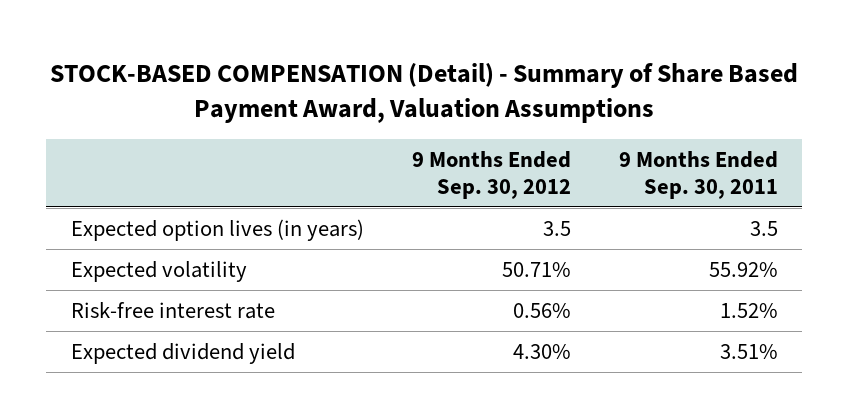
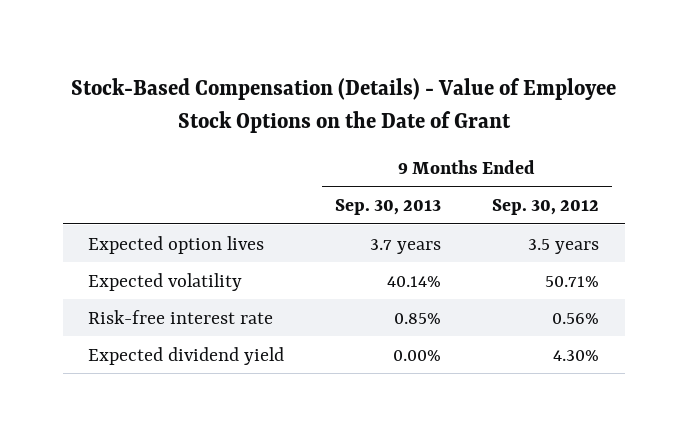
[50,62,799,123] STOCK-BASED COMPENSATION (Detail) - Summary of Share Based Payment Award, Valuation Assumptions -> [70,78,616,133] Stock-Based Compensation (Details) - Value of Employee Stock Options on the Date of Grant
[619,151,779,199] 9 Months Ended Sep. 30, 2011 -> none
none -> [335,199,442,216] Sep. 30, 2013
[70,218,364,241] Expected option lives (in yеars) -> [88,235,265,254] Expected option lives
[542,220,571,236] 3.5 -> [528,238,600,254] 3.5 years

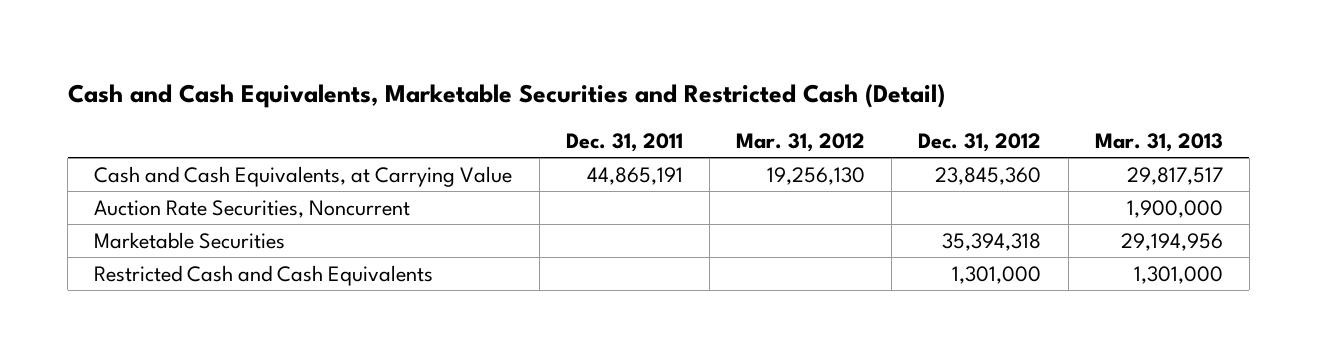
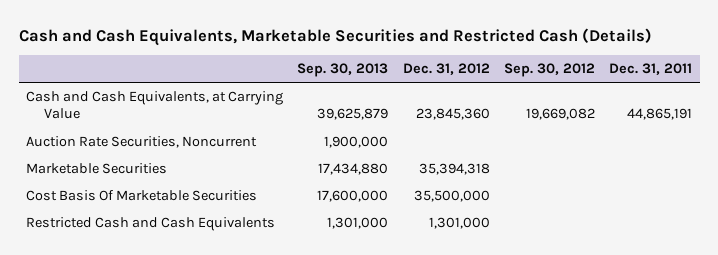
[67,83,945,108] Cash and Cash Equivalents, Marketable Securities and Restricted Cash (Detail) -> [18,27,652,46] Cash and Cash Equivalents, Marketable Securities and Restricted Cash (Details)
[736,132,866,152] Mar. 31, 2012 -> none
[1094,132,1223,152] Mar. 31, 2013 -> none
none -> [297,63,389,78] Sep. 30, 2013
none -> [504,63,596,78] Sep. 30, 2012
none -> [25,190,257,202] Cost Basis Of Marketable Securities

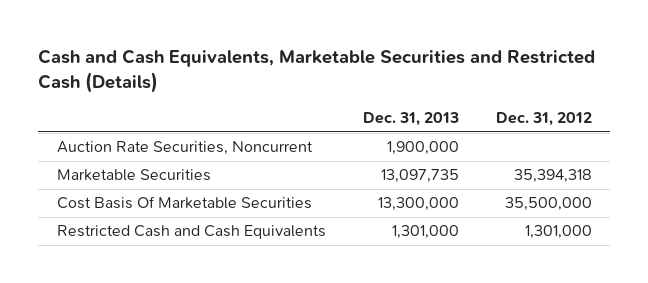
[297,63,389,78] Sep. 30, 2013 -> none
[504,63,596,78] Sep. 30, 2012 -> none
[609,63,693,76] Dec. 31, 2011 -> none
none -> [362,112,459,127] Dec. 31, 2013
[25,91,283,120] Cash and Cash Equivalents, at Carrying Value -> none

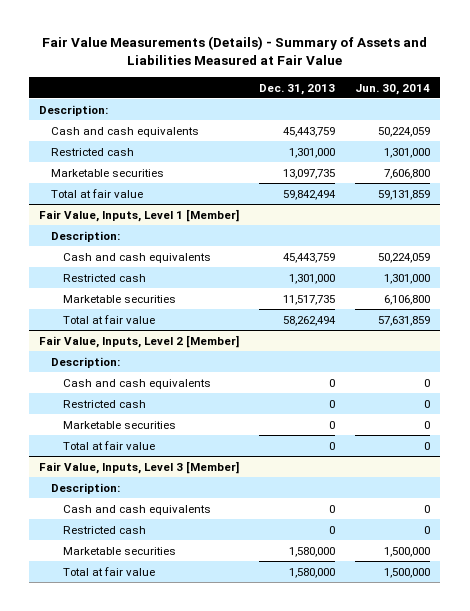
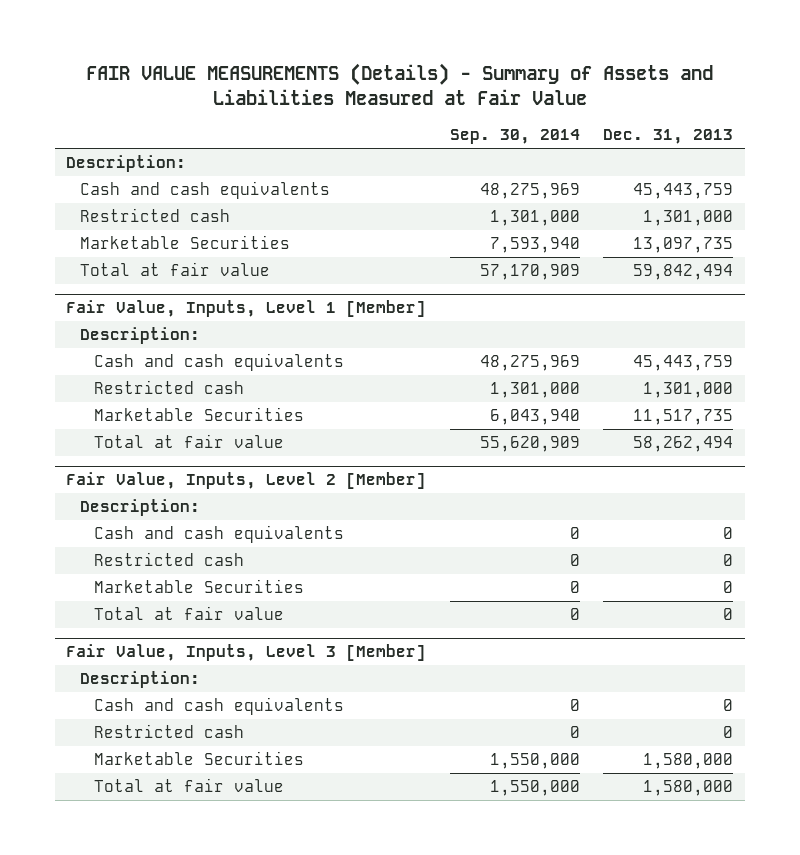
[41,36,427,66] Fair Value Measurements (Details) - Summary of Assets and Liabilities Measured at Fair Value -> [85,62,713,106] FAIR VALUE MEASUREMENTS (Details) - Summary of Assets and Liabilities Measured at Fair Value
[355,83,431,95] Jun. 30, 2014 -> none
none -> [449,129,580,145] Sep. 30, 2014
[51,168,165,177] Marketable securities -> [80,235,291,250] Marketable Securities
[63,294,177,303] Marketable securities -> [94,407,305,422] Marketable Securities
[63,420,177,429] Marketable securities -> [94,579,305,594] Marketable Securities
[63,546,177,555] Marketable securities -> [94,751,305,766] Marketable Securities

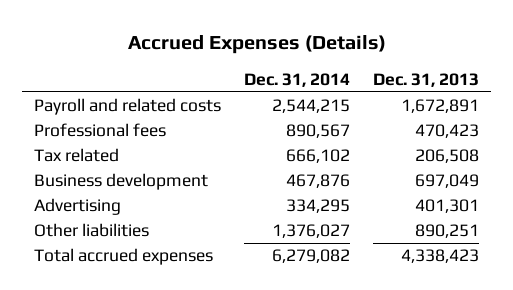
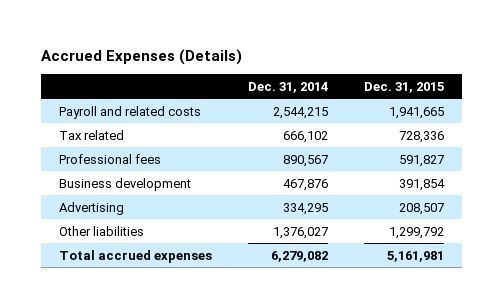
[373,72,480,87] Dec. 31, 2013 -> none
none -> [363,81,444,93] Dec. 31, 2015
[33,123,166,138] Professional fees -> [58,153,161,164] Professional fees

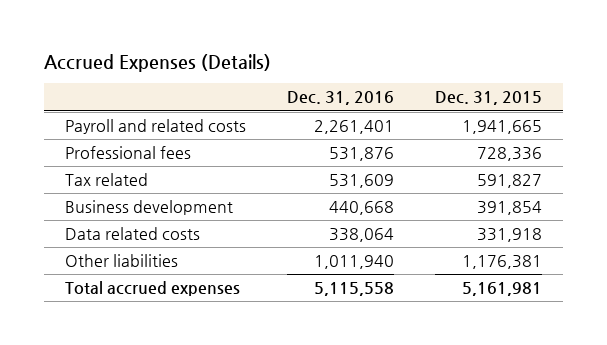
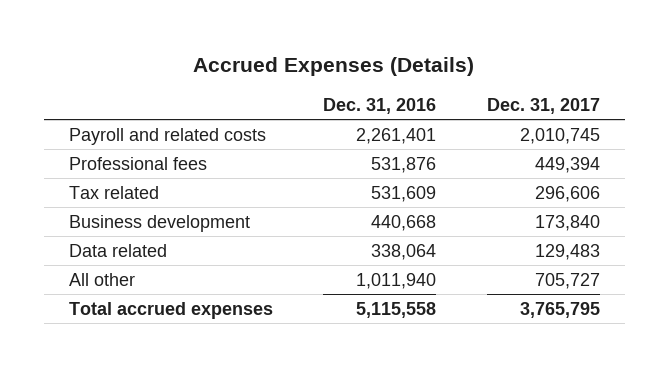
[435,91,543,106] Dec. 31, 2015 -> none
none -> [486,98,600,115] Dec. 31, 2017
[64,227,200,241] Data related costs -> [69,243,168,257] Data related
[64,254,178,268] Other liabilities -> [69,272,136,286] All other

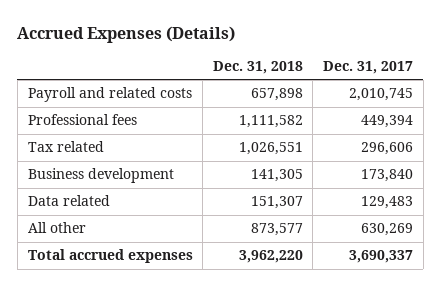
[323,98,437,115] Dec. 31, 2016 -> none
none -> [212,60,303,74] Dec. 31, 2018
[534,272,600,289] 705,727 -> [361,223,414,237] 630,269
[519,301,600,318] 3,765,795 -> [349,250,414,264] 3,690,337

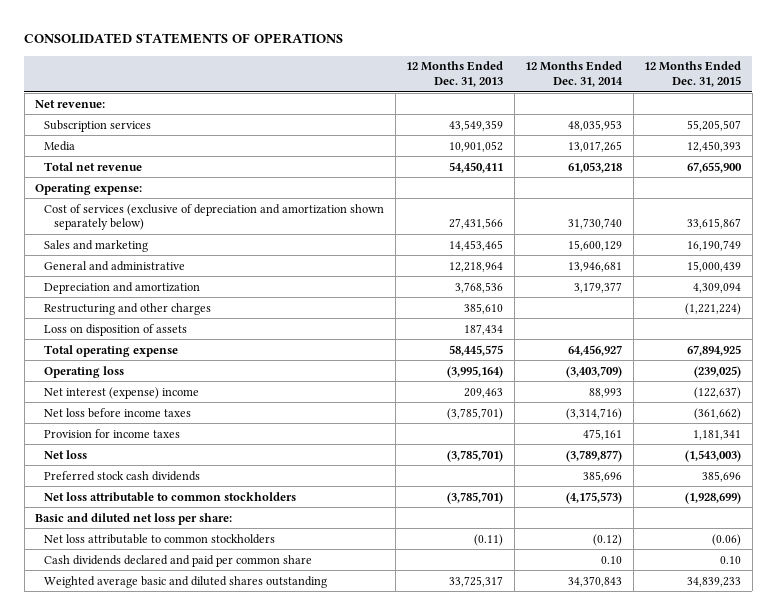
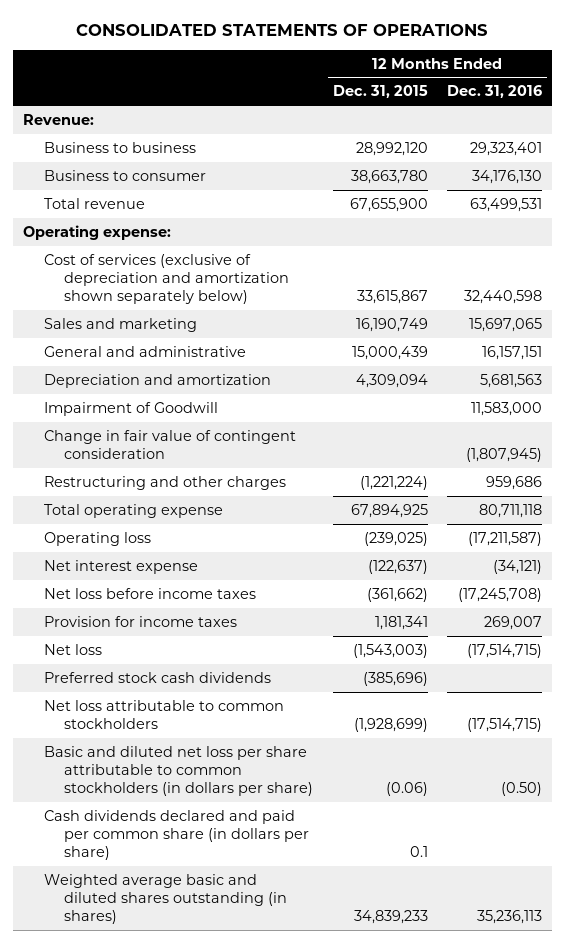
[406,61,504,87] 12 Months Ended Dec. 31, 2013 -> none
[525,61,624,87] 12 Months Ended Dec. 31, 2014 -> none
none -> [446,85,542,99] Dec. 31, 2016
[44,119,152,132] Subscription services -> none
[44,140,76,151] Media -> none
[35,99,106,108] Net revenue: -> [23,113,95,125] Revenue:
none -> [43,141,196,153] Business to business
none -> [43,169,206,181] Business to consumer
[44,161,143,171] Total net revenue -> [43,197,145,209] Total revenue
none -> [43,401,218,416] Impairment of Goodwill
none -> [43,429,296,460] Change in fair value of contingent consideration
[44,323,188,336] Loss on disposition of assets -> none
[44,386,200,399] Net interest (expense) income -> [43,559,198,574] Net interest expense
[702,470,742,482] 385,696 -> [362,671,428,686] (385,696)
[35,512,233,525] Basic and diluted net loss per share: -> none
[44,533,276,544] Net loss attributable to common stockholders -> [43,745,314,797] Basic and diluted net loss per share attributable to common stockholders (in dollars per share)
[44,554,313,567] Cash dividends declared and paid per common share -> [43,809,310,861] Cash dividends declared and paid per common share (in dollars per share)
[720,555,742,564] 0.10 -> [409,846,428,858] 0.1
[44,575,328,588] Weighted average basic and diluted shares outstanding -> [43,873,288,925] Weighted average basic and diluted shares outstanding (in shares)

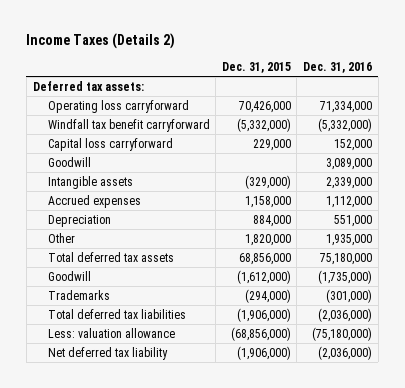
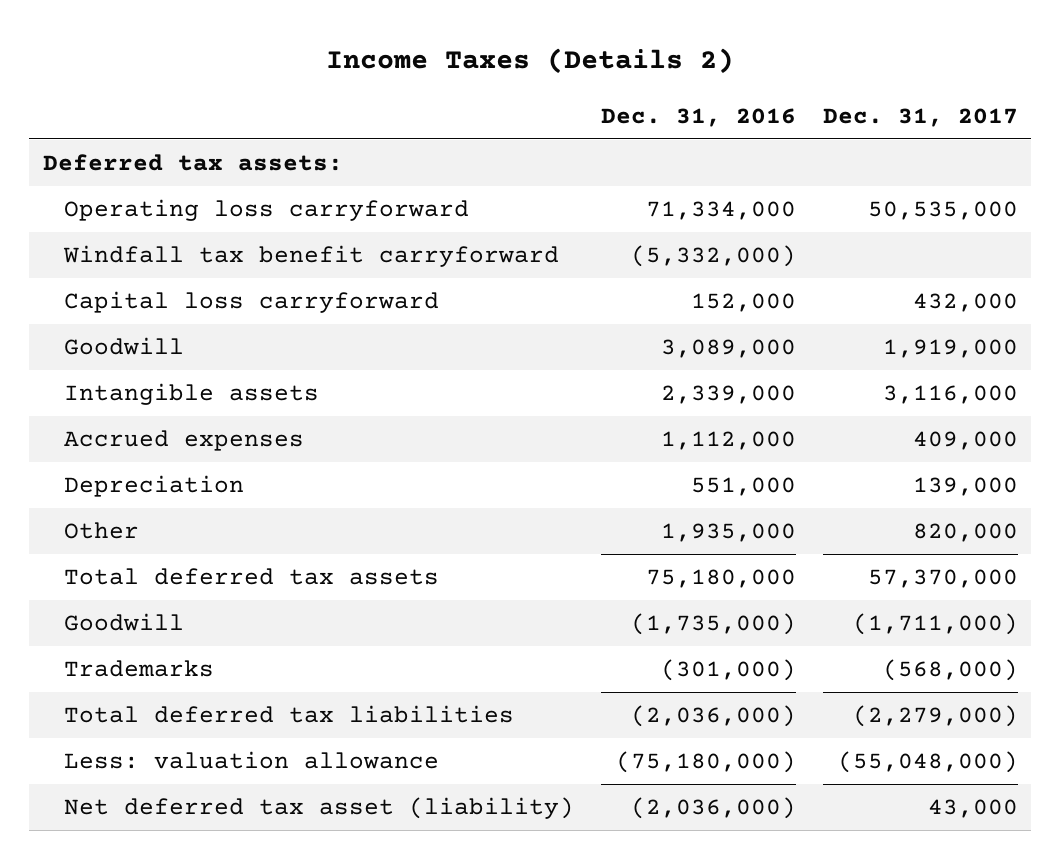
[221,61,291,73] Dec. 31, 2015 -> none
none -> [822,107,1018,127] Dec. 31, 2017
[47,346,168,360] Net deferred tax liability -> [63,797,574,820] Net deferred tax asset (liability)

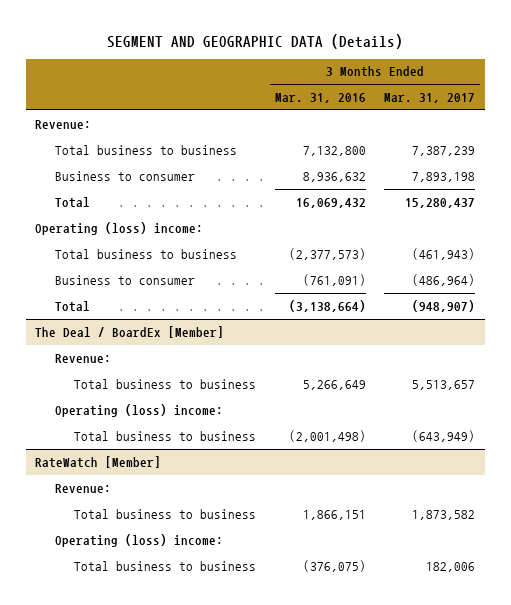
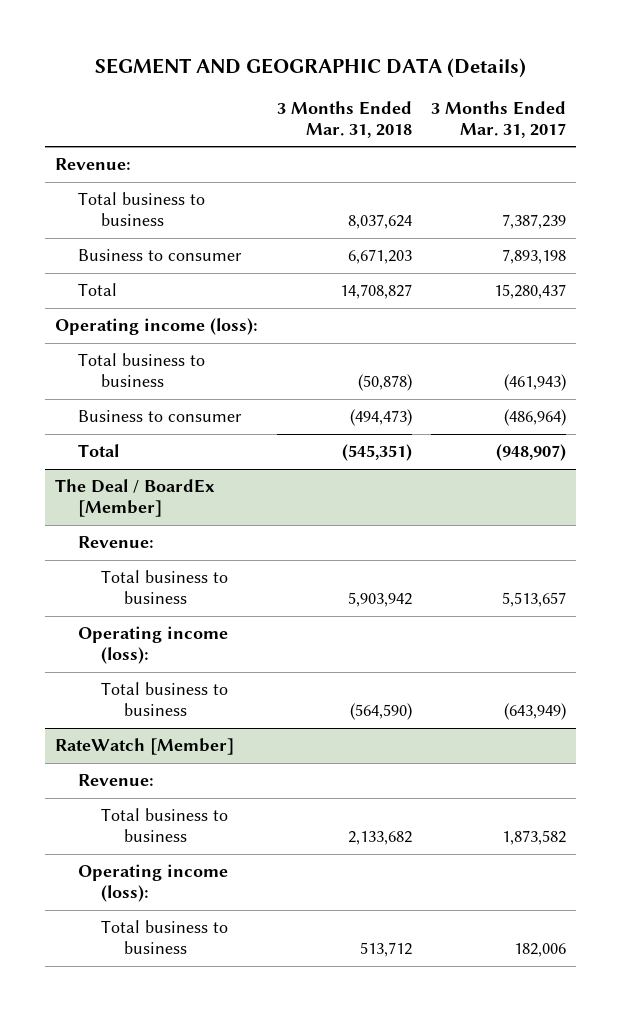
[274,92,366,103] Mar. 31, 2016 -> none
none -> [277,100,413,138] 3 Months Ended Mar. 31, 2018
[35,221,204,235] Operating (loss) income: -> [54,318,258,336] Operating income (loss):
[54,403,223,417] Operating (loss) income: -> [77,626,228,665] Operating income (loss):
[54,533,223,547] Operating (loss) income: -> [77,864,228,903] Operating income (loss):

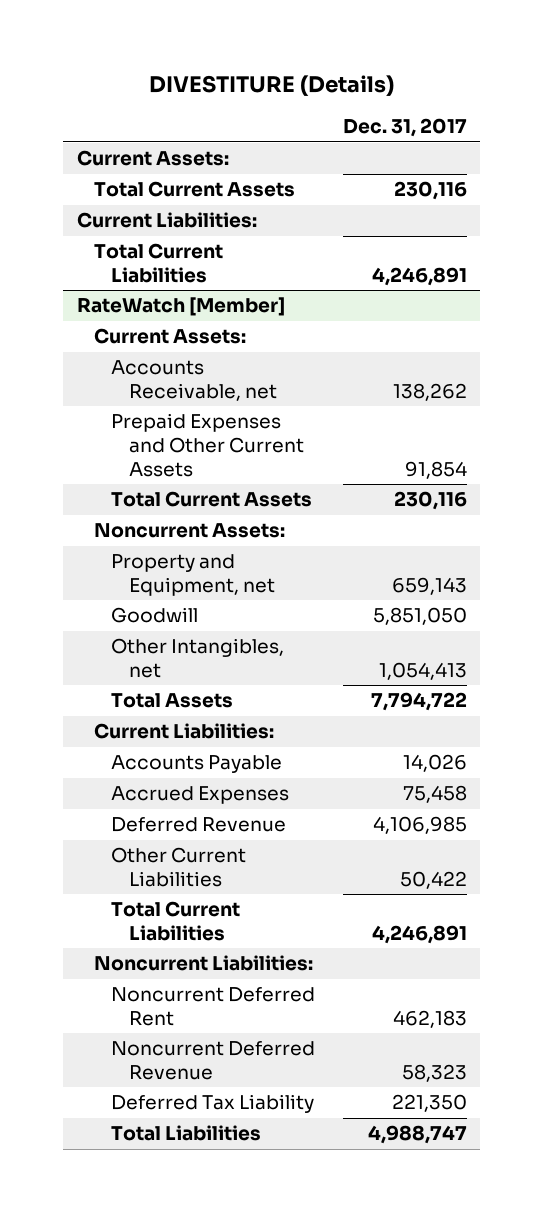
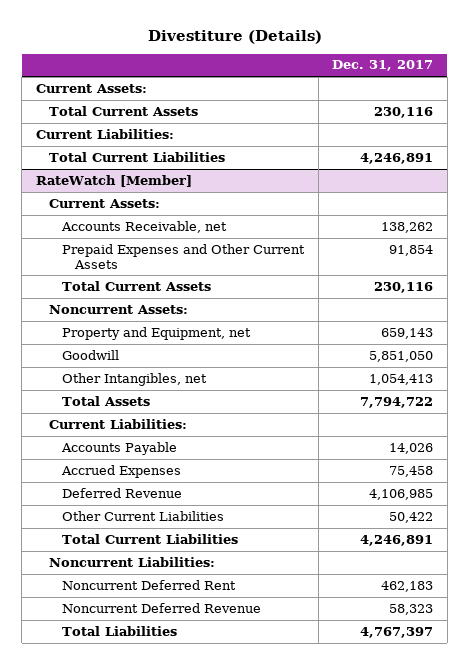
[148,75,394,97] DIVESTITURE (Details) -> [147,30,322,45] Divestiture (Details)
[111,1094,315,1114] Deferred Tax Liability -> none
[367,1125,467,1145] 4,988,747 -> [360,626,434,638] 4,767,397

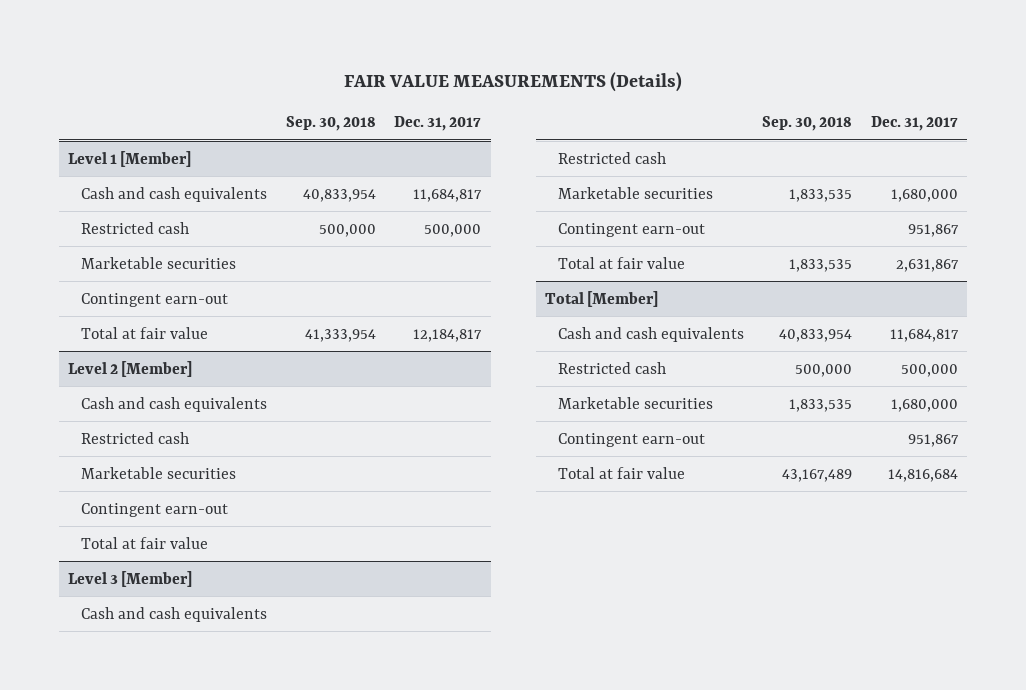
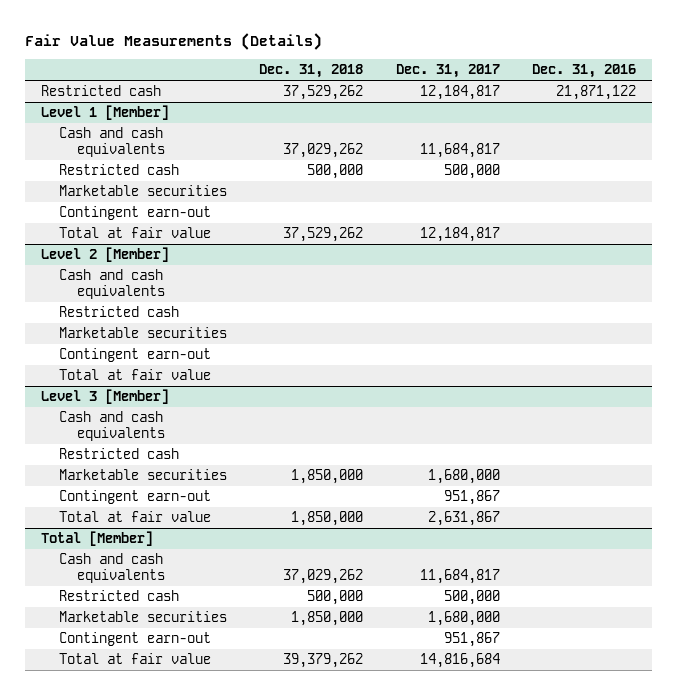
[344,71,683,92] FAIR VALUE MEASUREMENTS (Details) -> [25,32,323,50] Fair Value Measurements (Details)
[285,116,376,132] Sep. 30, 2018 -> none
none -> [259,64,364,79] Dec. 31, 2018
none -> [531,64,636,79] Dec. 31, 2016
none -> [41,85,162,97] Restricted cash

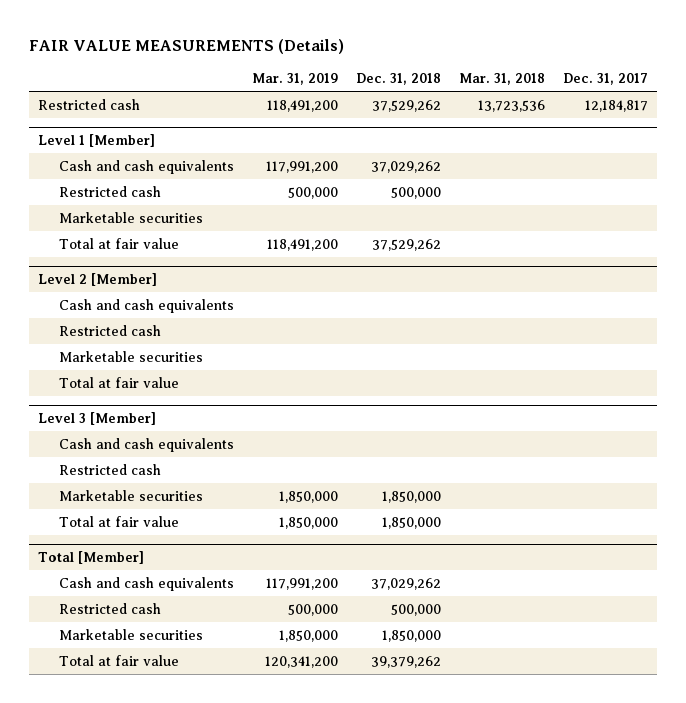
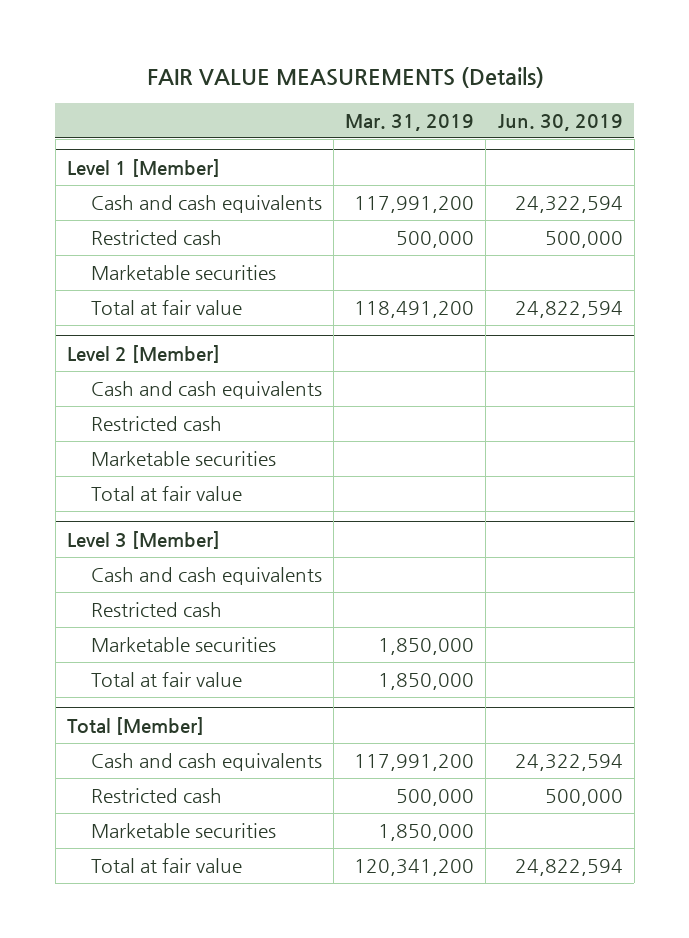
[356,72,442,85] Dec. 31, 2018 -> none
[458,72,545,85] Mar. 31, 2018 -> none
[562,72,648,85] Dec. 31, 2017 -> none
none -> [497,113,623,131] Jun. 30, 2019
[37,98,140,110] Restricted cash -> none

